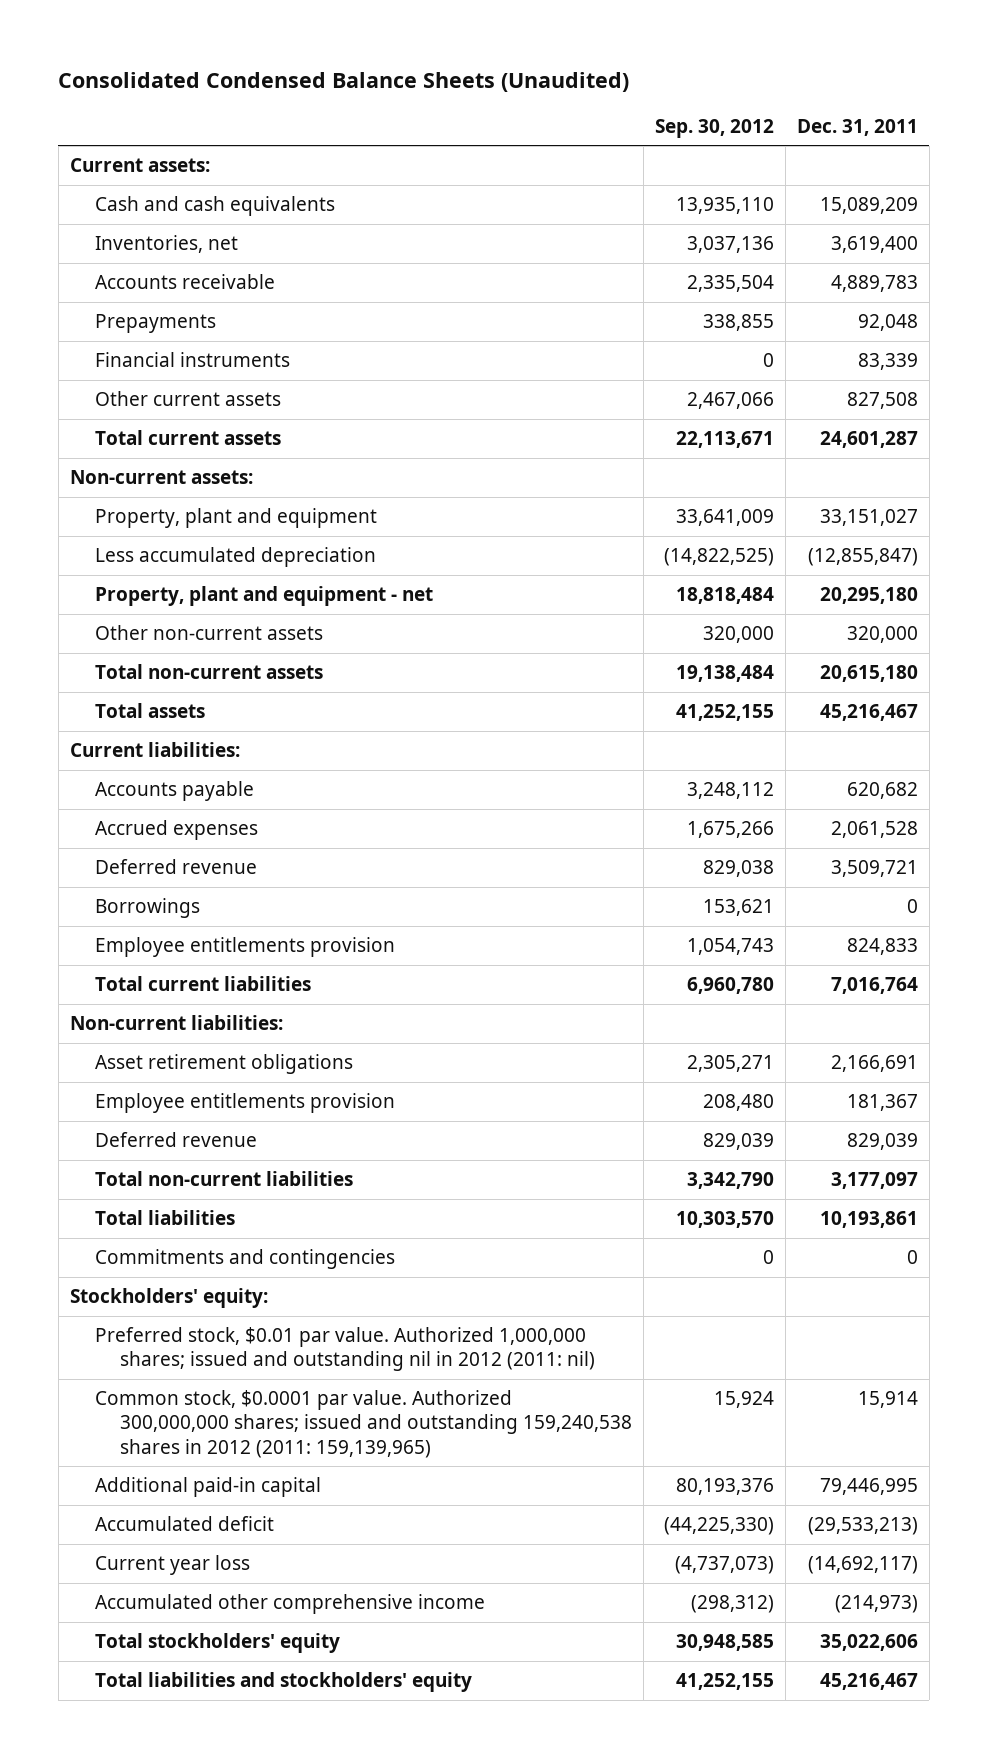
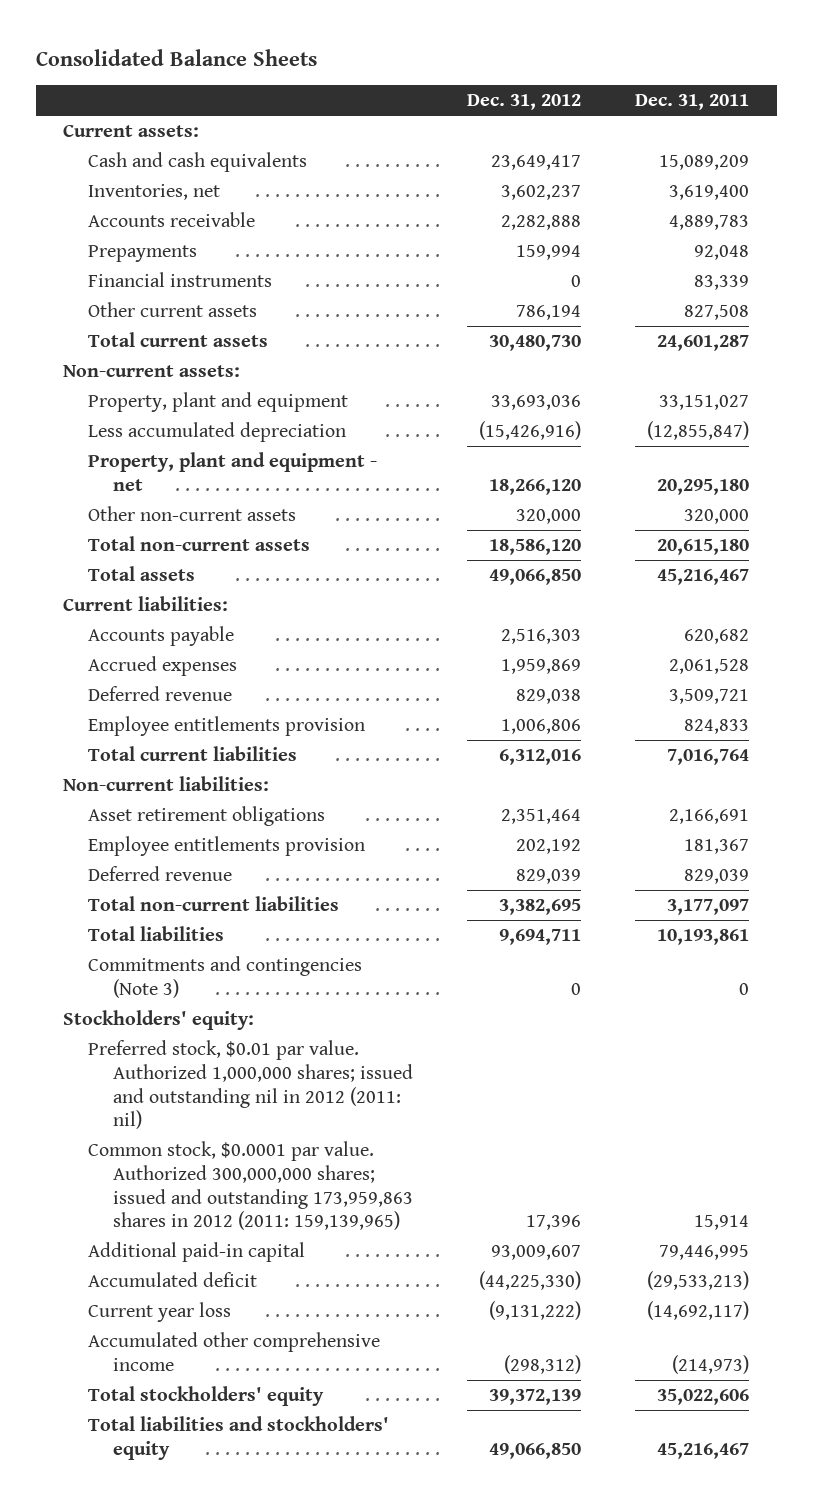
[58,71,630,92] Consolidated Condensed Balance Sheets (Unaudited) -> [36,49,318,67] Consolidated Balance Sheets
[654,118,774,138] Sep. 30, 2012 -> none
none -> [467,94,582,111] Dec. 31, 2012
[94,898,200,919] Borrowings -> none
[94,1249,395,1270] Commitments and contingencies -> [88,955,363,998] Commitments and contingencies (Note 3)
[94,1390,632,1458] Common stock, $0.0001 par value. Authorized 300,000,000 shares; issued and outstanding 159,240,538 shares in 2012 (2011: 159,139,965) -> [88,1140,413,1231] Common stock, $0.0001 par value. Authorized 300,000,000 shares; issued and outstanding 173,959,863 shares in 2012 (2011: 159,139,965)

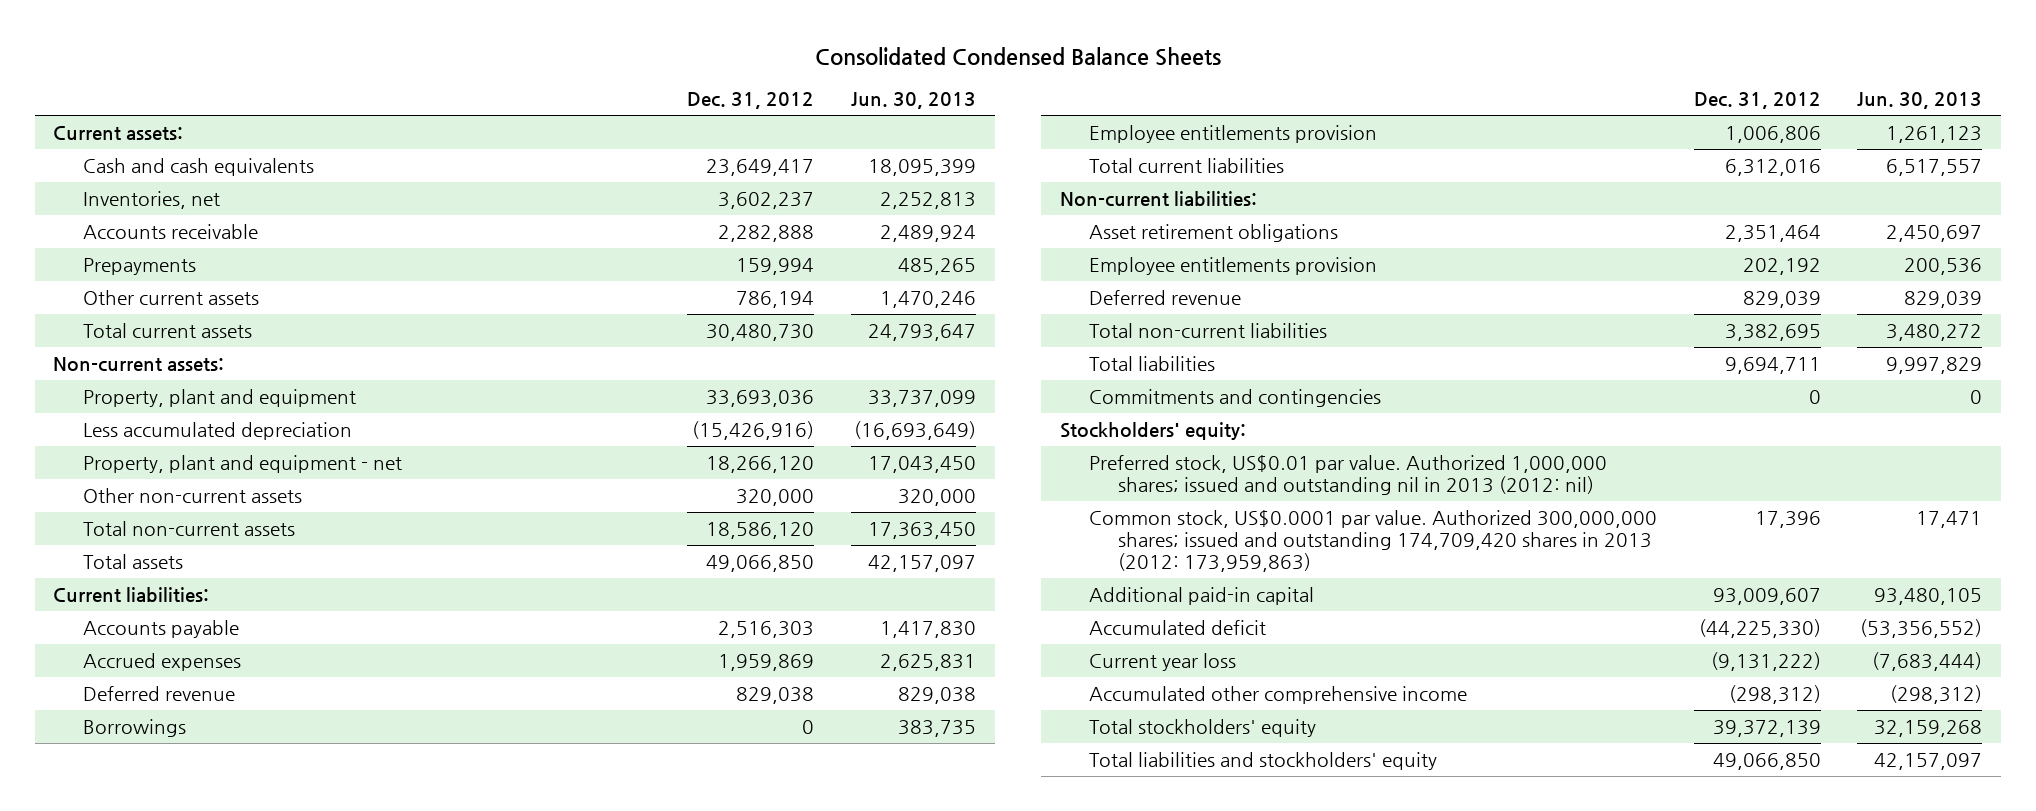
[36,49,318,67] Consolidated Balance Sheets -> [814,46,1221,66] Consolidated Condensed Balance Sheets
[635,94,750,111] Dec. 31, 2011 -> none
none -> [851,92,977,110] Jun. 30, 2013
[88,271,273,287] Financial instruments -> none
none -> [82,718,186,737] Borrowings
[88,955,363,998] Commitments and contingencies (Note 3) -> [1089,388,1382,407] Commitments and contingencies
[88,1039,413,1130] Preferred stock, $0.01 par value. Authorized 1,000,000 shares; issued and outstanding nil in 2012 (2011: nil) -> [1089,454,1608,496] Preferred stock, US$0.01 par value. Authorized 1,000,000 shares; issued and outstanding nil in 2013 (2012: nil)
[88,1140,413,1231] Common stock, $0.0001 par value. Authorized 300,000,000 shares; issued and outstanding 173,959,863 shares in 2012 (2011: 159,139,965) -> [1089,509,1658,573] Common stock, US$0.0001 par value. Authorized 300,000,000 shares; issued and outstanding 174,709,420 shares in 2013 (2012: 173,959,863)

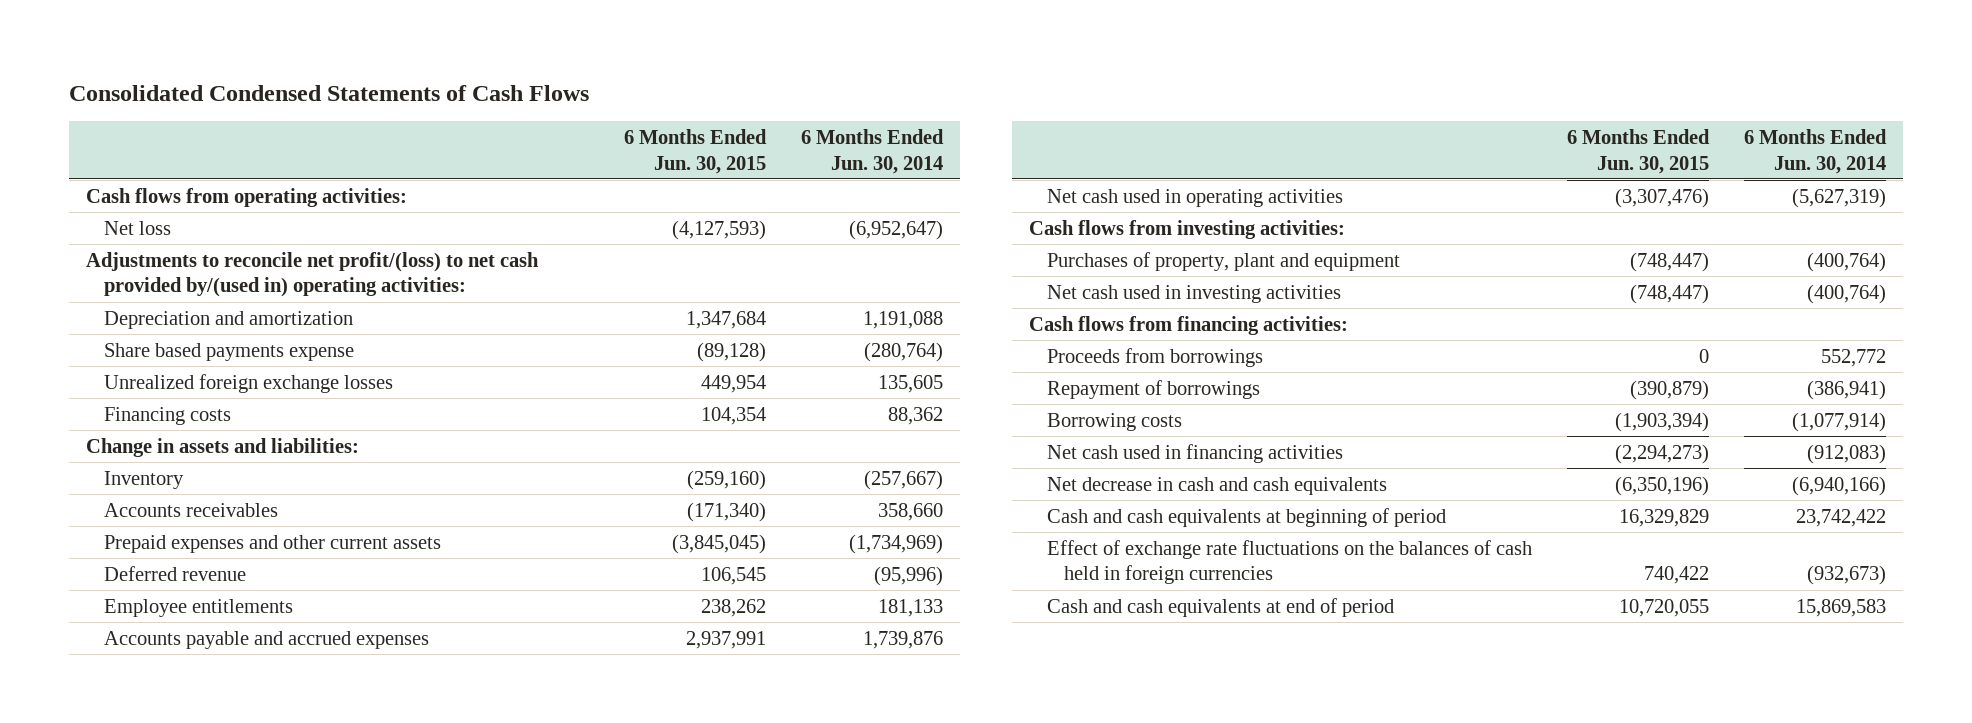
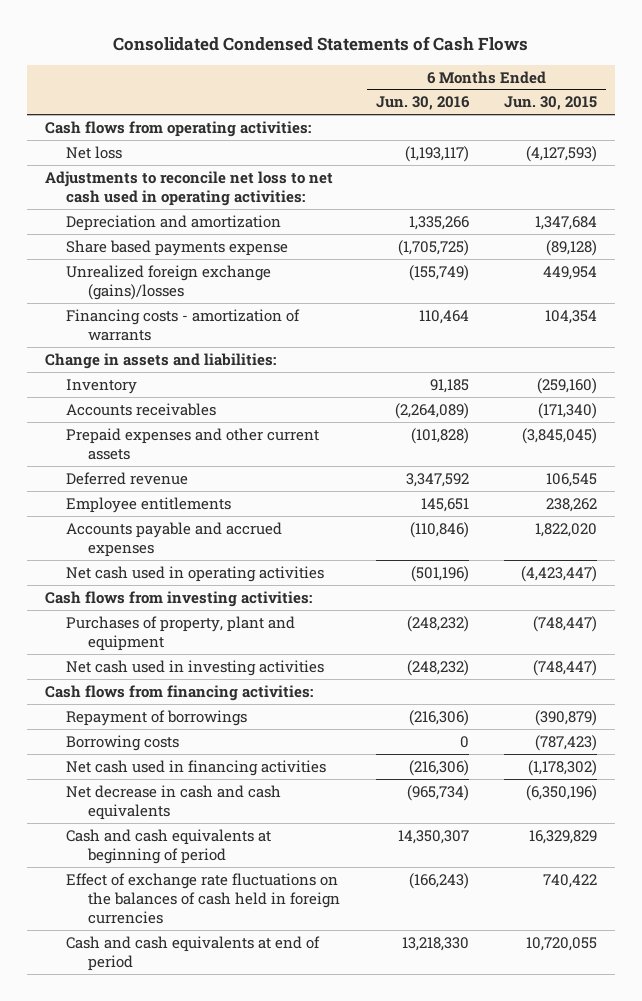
[800,128,944,174] 6 Months Ended Jun. 30, 2014 -> none
none -> [375,96,470,111] Jun. 30, 2016
[86,251,540,298] Adjustments to reconcile net profit/(loss) to net cash provided by/(used in) operating activities: -> [44,170,333,207] Adjustments to reconcile net loss to net cash used in operating activities:
[103,373,393,393] Unrealized foreign exchange losses -> [66,264,272,301] Unrealized foreign exchange (gains)/losses
[103,406,231,425] Financing costs -> [66,308,301,342] Financing costs - amortization of warrants
[685,630,766,649] 2,937,991 -> [535,522,598,537] 1,822,020
[1614,187,1709,208] (3,307,476) -> [521,565,598,582] (4,423,447)
[1046,347,1263,367] Proceeds from borrowings -> none
[1614,411,1709,432] (1,903,394) -> [535,734,598,751] (787,423)
[1614,443,1709,464] (2,294,273) -> [528,759,598,776] (1,178,302)

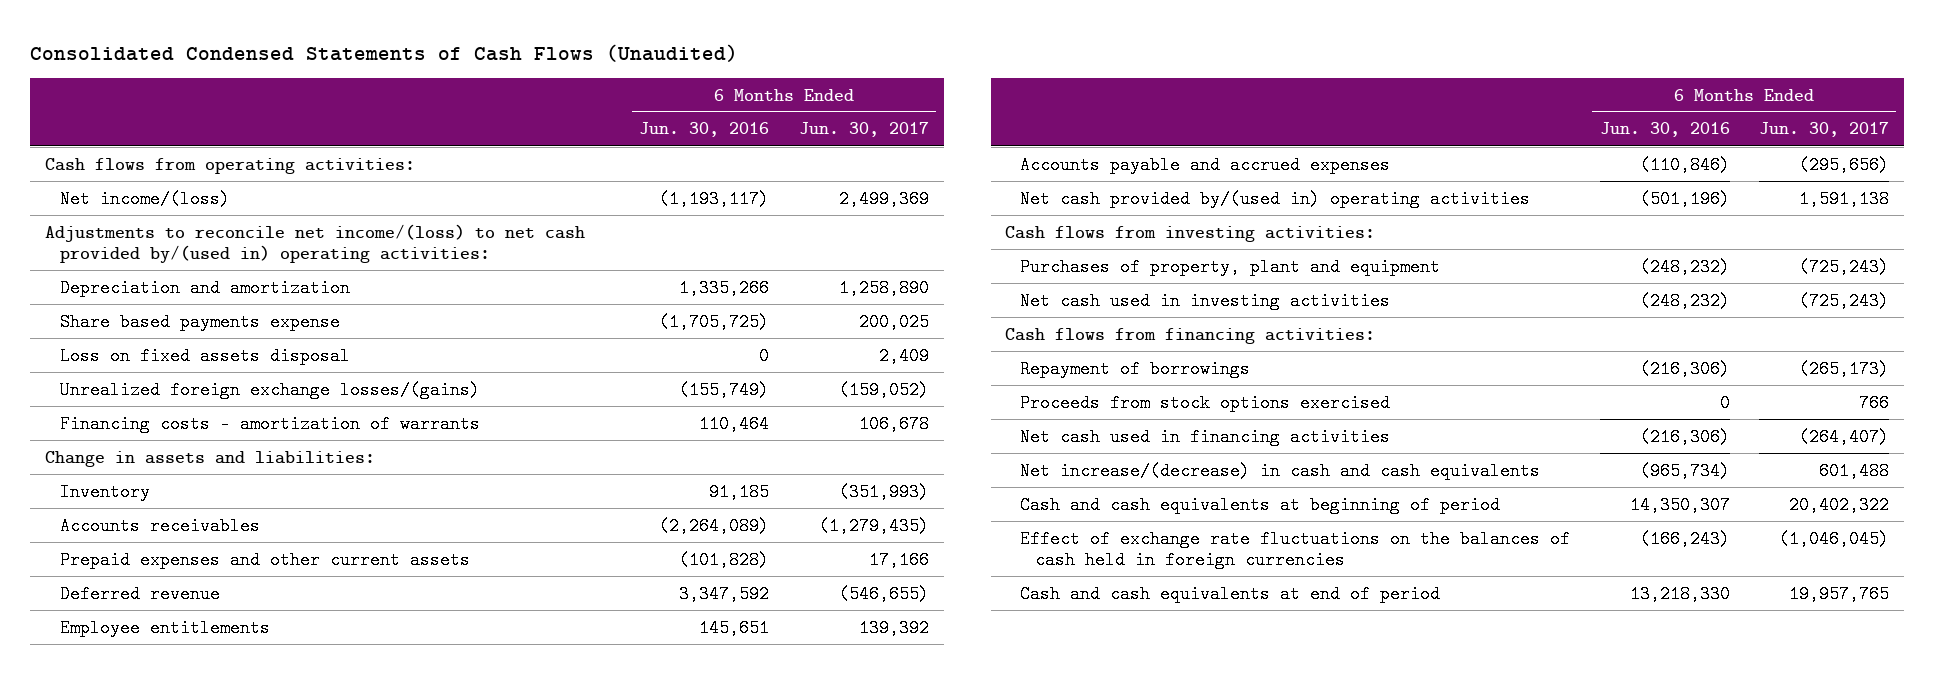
[113,36,529,52] Consolidated Condensed Statements of Cash Flows -> [30,43,739,62] Consolidated Condensed Statements of Cash Flows (Unaudited)
[504,96,598,111] Jun. 30, 2015 -> none
none -> [798,122,929,138] Jun. 30, 2017
[66,145,123,159] Net loss -> [60,189,231,208] Net income/(loss)
[44,170,333,207] Adjustments to reconcile net loss to net cash used in operating activities: -> [45,223,586,264] Adjustments to reconcile net income/(loss) to net cash provided by/(used in) operating activities:
none -> [60,346,351,365] Loss on fixed assets disposal
[66,264,272,301] Unrealized foreign exchange (gains)/losses -> [60,380,481,399] Unrealized foreign exchange losses/(gains)
[66,565,325,582] Net cash used in operating activities -> [1020,189,1531,208] Net cash provided by/(used in) operating activities
[66,734,180,751] Borrowing costs -> none
none -> [1020,393,1391,412] Proceeds from stock options exercised
[66,784,282,821] Net decrease in cash and cash equivalents -> [1020,461,1541,480] Net increase/(decrease) in cash and cash equivalents

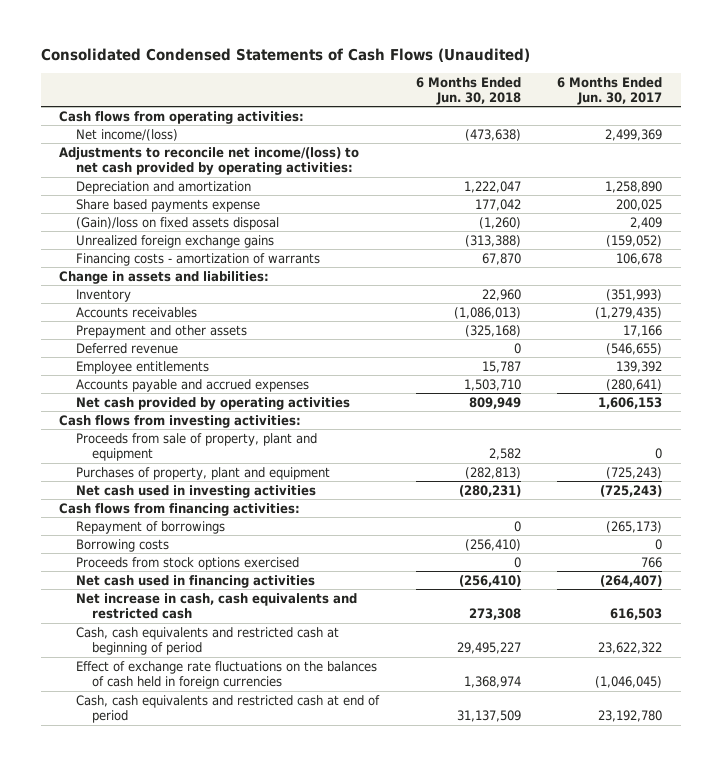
[639,122,770,138] Jun. 30, 2016 -> none
none -> [415,76,521,105] 6 Months Ended Jun. 30, 2018
[45,223,586,264] Adjustments to reconcile net income/(loss) to net cash provided by/(used in) operating activities: -> [59,146,360,175] Adjustments to reconcile net income/(loss) to net cash provided by operating activities:
[60,346,351,365] Loss on fixed assets disposal -> [75,216,279,230] (Gain)/loss on fixed assets disposal
[60,380,481,399] Unrealized foreign exchange losses/(gains) -> [75,234,274,248] Unrealized foreign exchange gains
[60,550,471,569] Prepaid expenses and other current assets -> [75,324,247,338] Prepayment and other assets
[1799,155,1890,174] (295,656) -> [606,378,663,391] (280,641)
[1020,189,1531,208] Net cash provided by/(used in) operating activities -> [75,396,350,410] Net cash provided by operating activities
[1799,189,1890,208] 1,591,138 -> [598,396,663,409] 1,606,153
none -> [75,432,317,461] Proceeds from sale of property, plant and equipment
none -> [75,538,169,552] Borrowing costs
[1020,461,1541,480] Net increase/(decrease) in cash and cash equivalents -> [75,592,357,619] Net increase in cash, cash equivalents and restricted cash
[1819,461,1890,480] 601,488 -> [610,607,663,620] 616,503
[1020,495,1501,514] Cash and cash equivalents at beginning of period -> [75,626,339,655] Cash, cash equivalents and restricted cash at beginning of period
[1789,495,1890,514] 20,402,322 -> [598,641,663,654] 23,622,322
[1020,584,1441,603] Cash and cash equivalents at end of period -> [75,694,380,723] Cash, cash equivalents and restricted cash at end of period
[1789,584,1890,603] 19,957,765 -> [598,709,663,722] 23,192,780

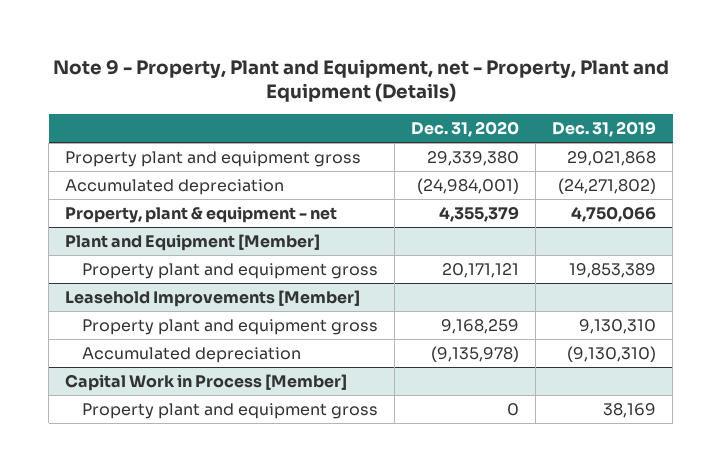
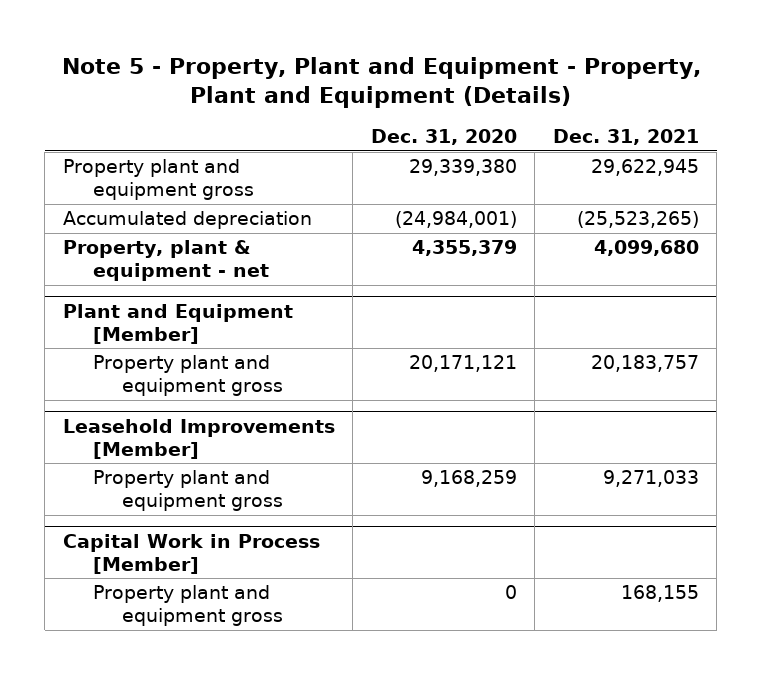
[52,58,669,103] Note 9 - Property, Plant and Equipment, net - Property, Plant and Equipment (Details) -> [61,57,701,109] Note 5 - Property, Plant and Equipment - Property, Plant and Equipment (Details)
[552,121,657,138] Dec. 31, 2019 -> none
none -> [552,129,699,146] Dec. 31, 2021
[82,346,302,363] Accumulated depreciation -> none

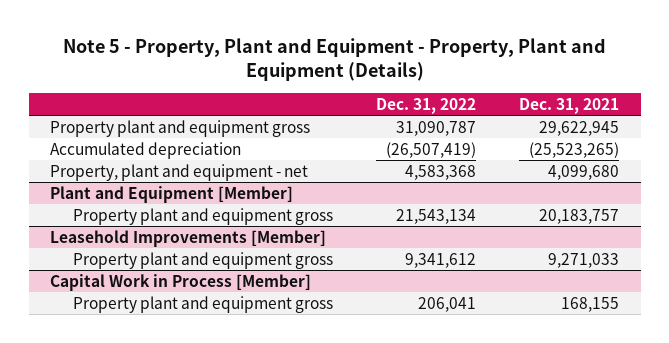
[370,129,517,146] Dec. 31, 2020 -> none
none -> [375,97,476,114] Dec. 31, 2022
[62,240,269,282] Property, plant & equipment - net -> [50,163,309,181] Property, plant and equipment - net

